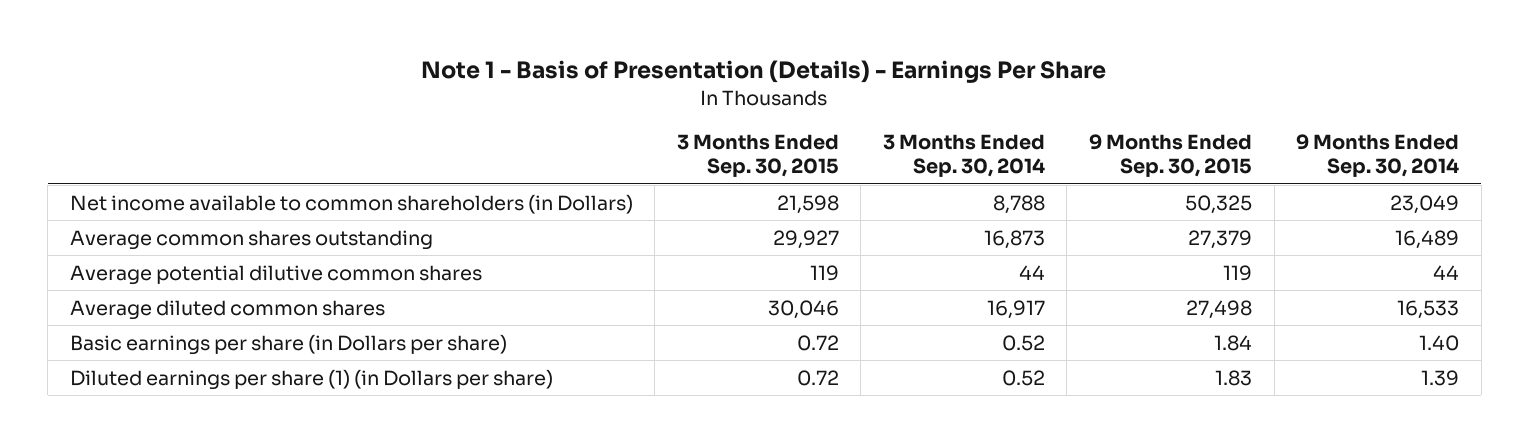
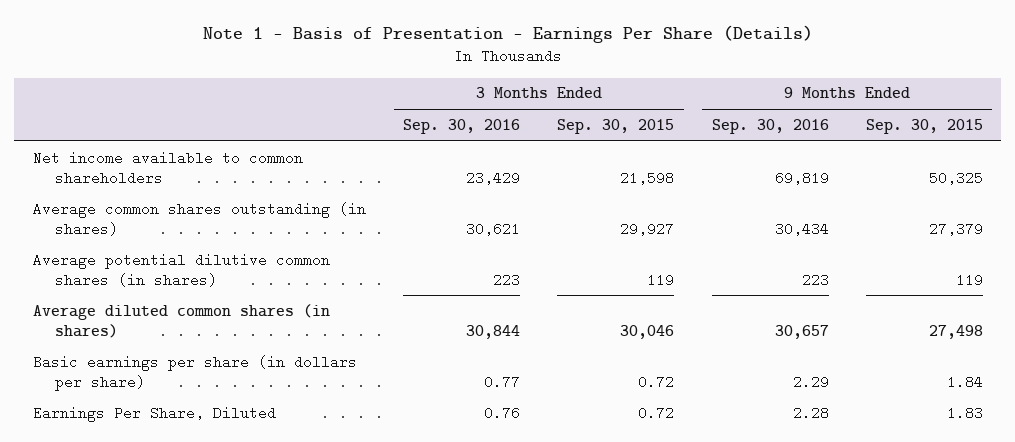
[421,60,1107,84] Note 1 - Basis of Presentation (Details) - Earnings Per Share -> [202,25,813,44] Note 1 - Basis of Presentation - Earnings Per Share (Details)
[882,134,1045,178] 3 Months Ended Sep. 30, 2014 -> none
[1296,134,1460,178] 9 Months Ended Sep. 30, 2014 -> none
none -> [402,118,520,134] Sep. 30, 2016
none -> [711,118,829,134] Sep. 30, 2016
[69,193,633,214] Net income available to common shareholders (in Dollars) -> [32,150,303,185] Net income available to common shareholders
[69,229,433,250] Average common shares outstanding -> [32,201,366,236] Average common shares outstanding (in shares)
[69,264,482,285] Average potential dilutive common shares -> [32,252,330,287] Average potential dilutive common shares (in shares)
[69,299,385,320] Average diluted common shares -> [32,303,330,338] Average diluted common shares (in shares)
[69,333,507,355] Basic earnings per share (in Dollars per share) -> [32,354,357,391] Basic earnings per share (in dollars per share)
[69,368,553,390] Diluted earnings per share (1) (in Dollars per share) -> [32,405,276,422] Earnings Per Share, Diluted

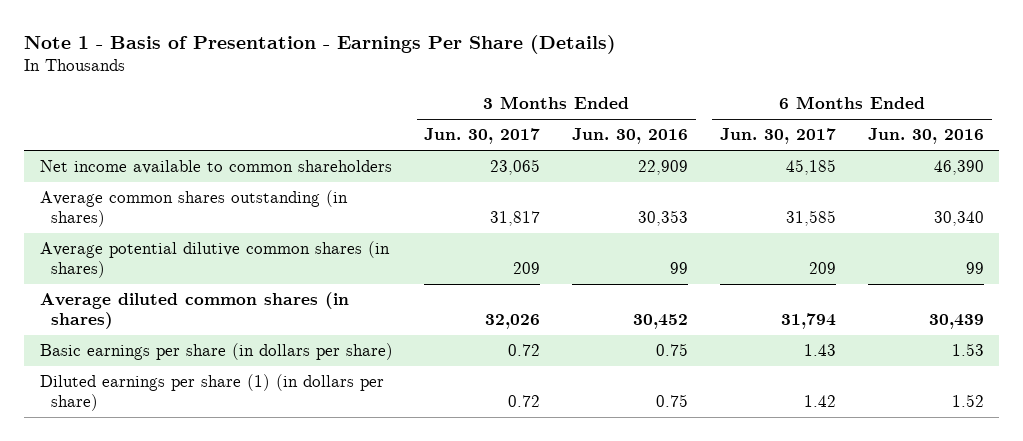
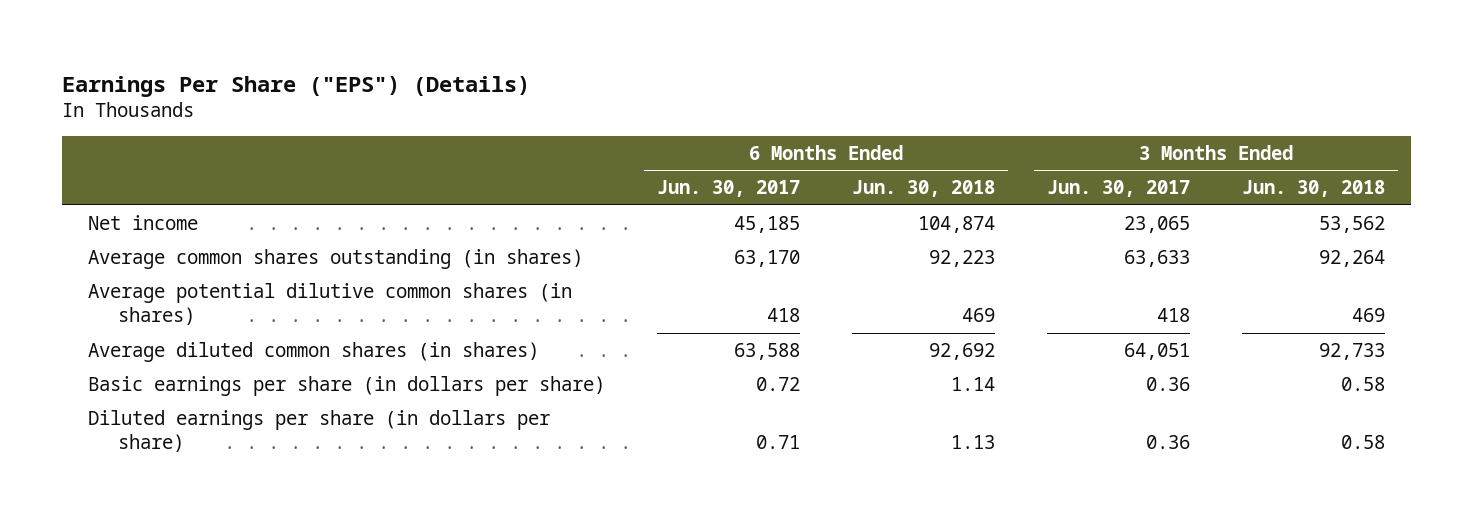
[23,35,616,55] Note 1 - Basis of Presentation - Earnings Per Share (Details) -> [62,75,531,97] Earnings Per Share ("EPS") (Details)
[572,128,689,145] Jun. 30, 2016 -> none
[867,128,984,145] Jun. 30, 2016 -> none
none -> [852,180,996,198] Jun. 30, 2018
none -> [1242,180,1386,198] Jun. 30, 2018
[39,160,392,175] Net income available to common shareholders -> [88,214,199,230] Net income
[490,210,541,226] 31,817 -> [1124,249,1191,267] 63,633
[785,209,836,226] 31,585 -> [734,249,801,267] 63,170
[513,261,541,274] 209 -> [1157,308,1191,323] 418
[808,261,836,274] 209 -> [767,308,801,323] 418
[485,313,541,329] 32,026 -> [1124,342,1191,360] 64,051
[780,312,836,329] 31,794 -> [734,342,801,360] 63,588
[508,344,541,357] 0.72 -> [1146,376,1191,391] 0.36
[803,344,836,357] 1.43 -> [756,376,801,391] 0.72
[39,374,384,411] Diluted earnings per share (1) (in dollars per share) -> [88,409,551,453] Diluted earnings per share (in dollars per share)
[508,394,541,407] 0.72 -> [1146,435,1191,450] 0.36
[803,394,836,407] 1.42 -> [756,435,801,450] 0.71

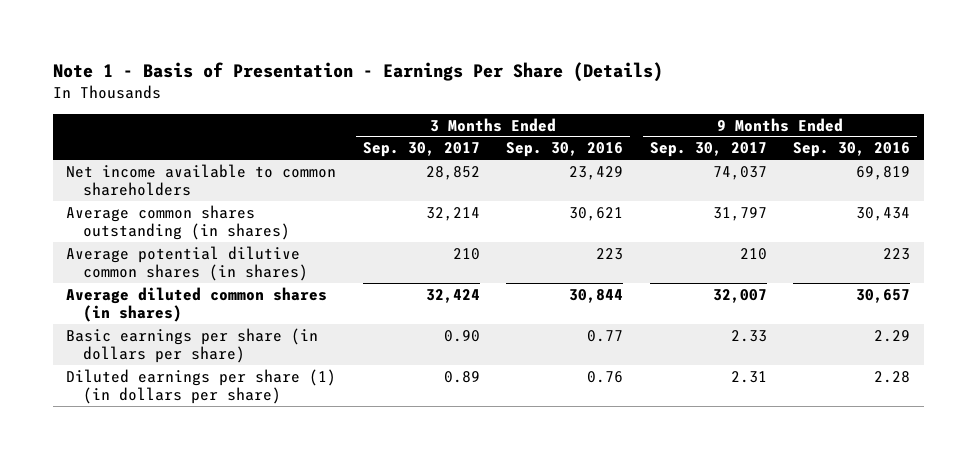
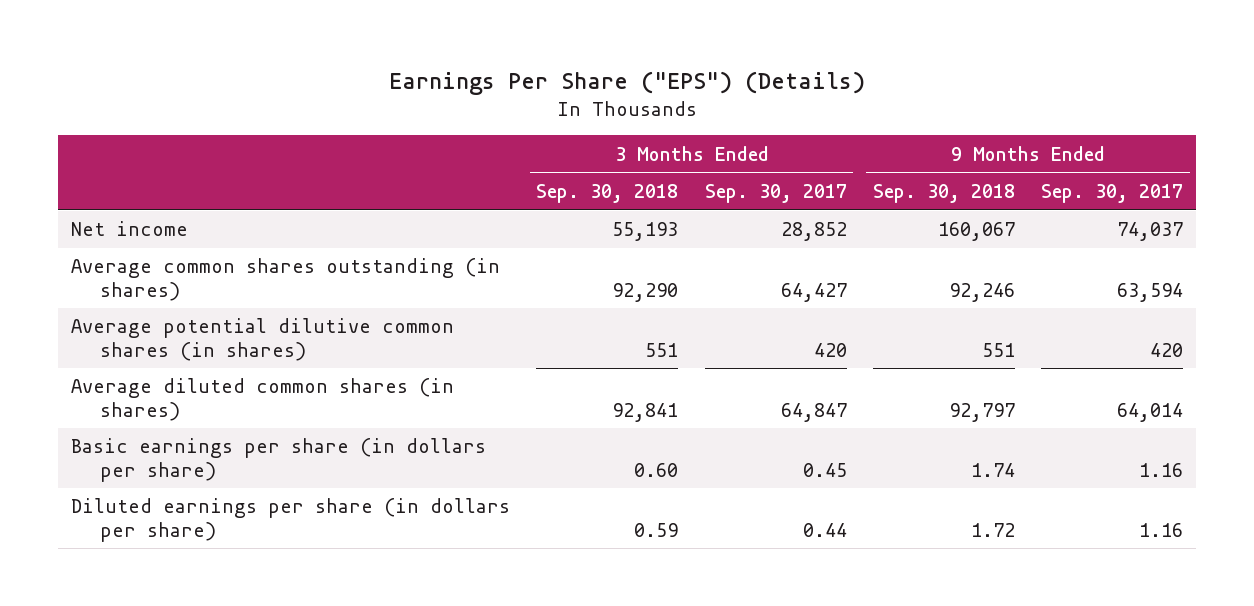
[52,62,663,83] Note 1 - Basis of Presentation - Earnings Per Share (Details) -> [389,70,866,95] Earnings Per Share ("EPS") (Details)
[506,142,624,158] Sep. 30, 2016 -> none
[793,142,911,158] Sep. 30, 2016 -> none
none -> [536,183,679,203] Sep. 30, 2018
none -> [872,183,1015,203] Sep. 30, 2018
[66,163,337,196] Net income available to common shareholders -> [71,221,189,237] Net income
[425,206,480,221] 32,214 -> [780,282,847,302] 64,427
[712,206,767,221] 31,797 -> [1117,282,1184,302] 63,594
[452,247,480,260] 210 -> [813,342,847,357] 420
[739,247,767,260] 210 -> [1150,342,1184,357] 420
[425,288,480,303] 32,424 -> [780,402,847,422] 64,847
[712,288,767,303] 32,007 -> [1117,402,1184,422] 64,014
[443,329,480,342] 0.90 -> [802,462,847,477] 0.45
[730,329,767,342] 2.33 -> [1139,462,1184,477] 1.16
[66,368,337,404] Diluted earnings per share (1) (in dollars per share) -> [71,498,511,542] Diluted earnings per share (in dollars per share)
[443,370,480,383] 0.89 -> [802,522,847,537] 0.44
[730,370,767,383] 2.31 -> [1139,522,1184,537] 1.16

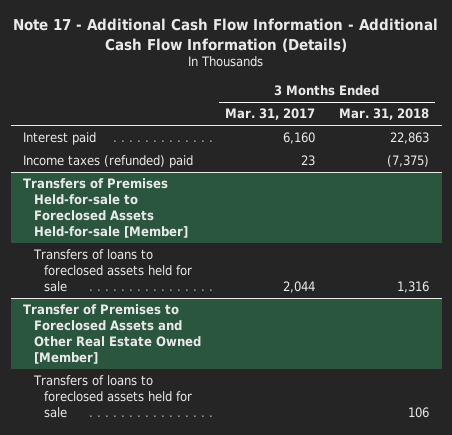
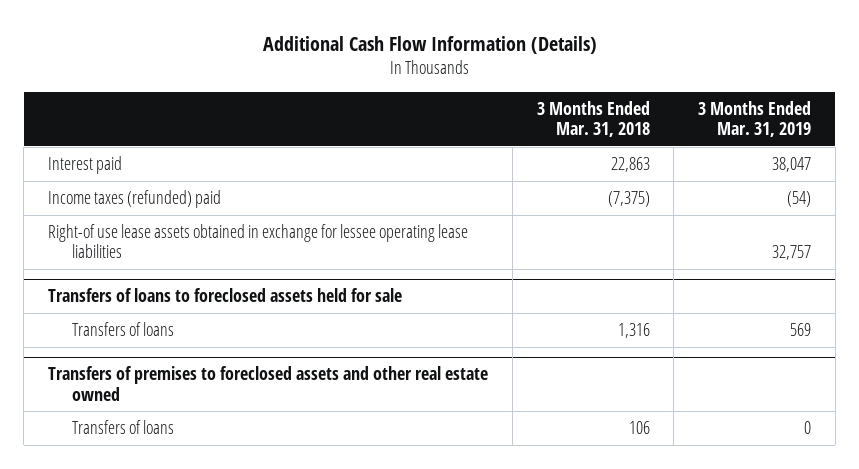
[13,18,439,52] Note 17 - Additional Cash Flow Information - Additional Cash Flow Information (Details) -> [262,35,597,54] Additional Cash Flow Information (Details)
[224,108,315,121] Mar. 31, 2017 -> none
none -> [698,100,812,138] 3 Months Ended Mar. 31, 2019
none -> [48,223,469,259] Right-of use lease assets obtained in exchange for lessee operating lease liabilities
[23,178,188,238] Transfers of Premises Held-for-sale to Foreclosed Assets Held-for-sale [Member] -> [48,288,403,303] Transfers of loans to foreclosed assets held for sale
[32,249,193,293] Transfers of loans to foreclosed assets held for sale -> [71,321,174,336] Transfers of loans
[23,304,201,364] Transfer of Premises to Foreclosed Assets and Other Real Estate Owned [Member] -> [48,366,489,401] Transfers of premises to foreclosed assets and other real estate owned
[32,375,193,419] Transfers of loans to foreclosed assets held for sale -> [71,419,174,434] Transfers of loans

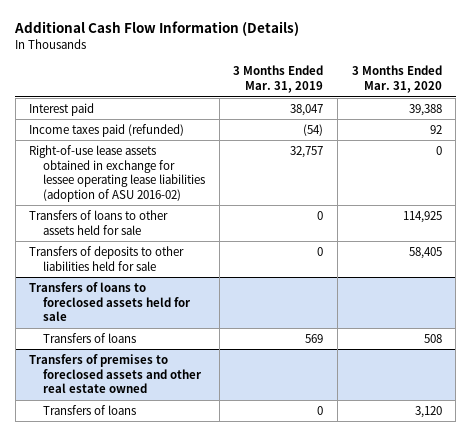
[536,100,650,138] 3 Months Ended Mar. 31, 2018 -> none
none -> [351,65,442,94] 3 Months Ended Mar. 31, 2020
[48,189,222,208] Income taxes (refunded) paid -> [29,123,185,137] Income taxes paid (refunded)
[48,223,469,259] Right-of use lease assets obtained in exchange for lessee operating lease liabilities -> [29,144,206,203] Right-of-use lease assets obtained in exchange for lessee operating lease liabilities (adoption of ASU 2016-02)
none -> [29,209,169,235] Transfers of loans to other assets held for sale
none -> [29,245,185,271] Transfers of deposits to other liabilities held for sale

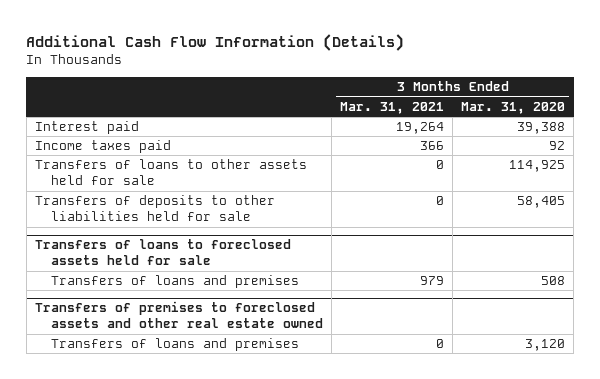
[233,65,324,94] 3 Months Ended Mar. 31, 2019 -> none
none -> [340,101,445,114] Mar. 31, 2021
[29,144,206,203] Right-of-use lease assets obtained in exchange for lessee operating lease liabilities (adoption of ASU 2016-02) -> none
[29,123,185,137] Income taxes paid (refunded) -> [34,140,171,154] Income taxes paid
[43,332,137,343] Transfers of loans -> [51,275,300,289] Transfers of loans and premises
[43,404,137,415] Transfers of loans -> [51,338,300,352] Transfers of loans and premises

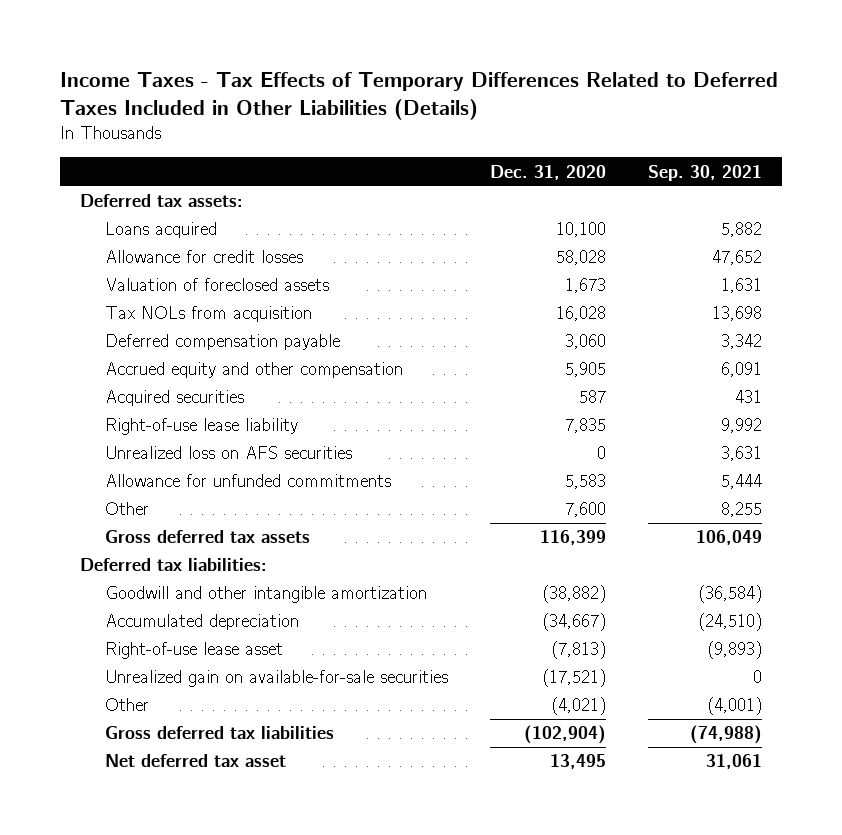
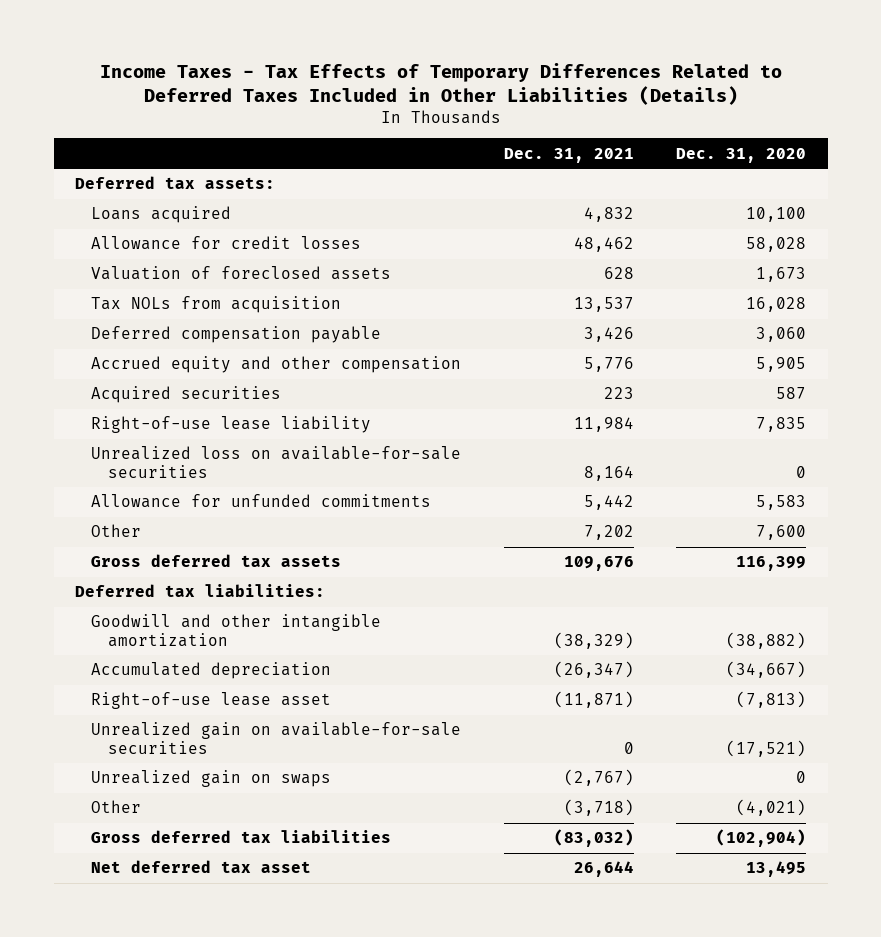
[647,164,762,181] Sep. 30, 2021 -> none
none -> [503,147,634,163] Dec. 31, 2021
[105,446,353,460] Unrealized loss on AFS securities -> [91,446,462,478] Unrealized loss on available-for-sale securities
none -> [91,770,332,788] Unrealized gain on swaps

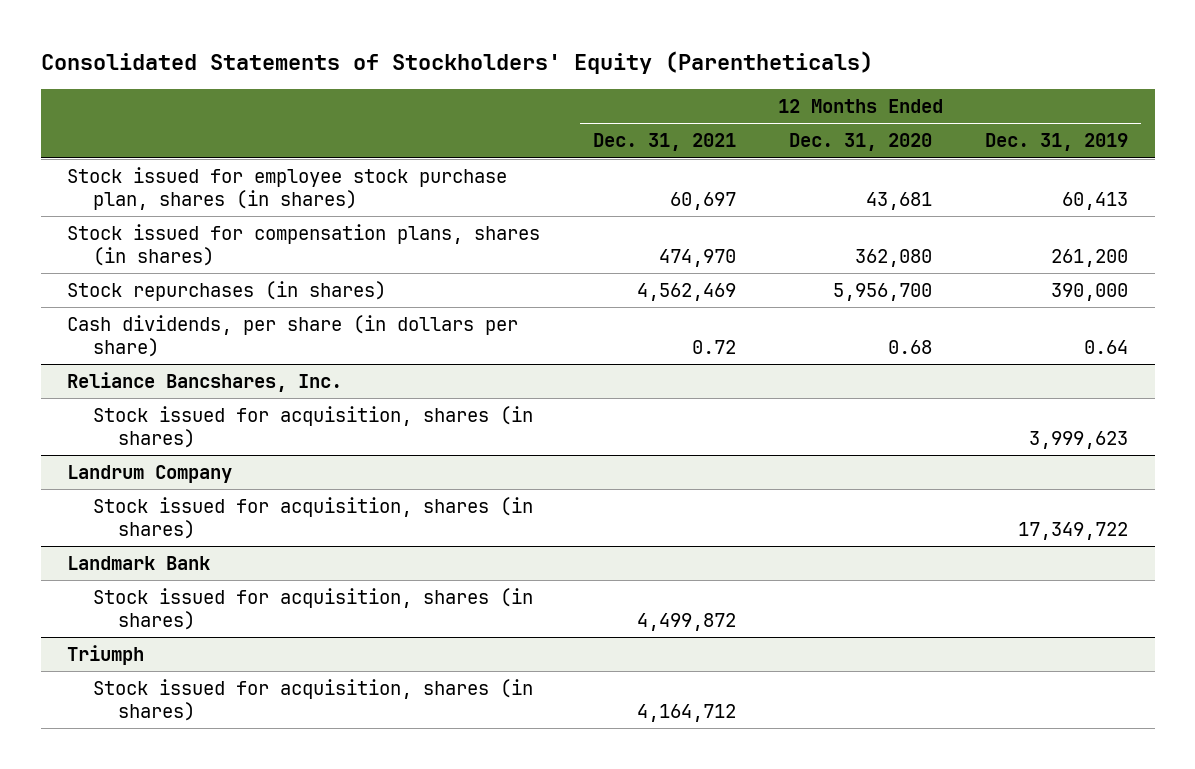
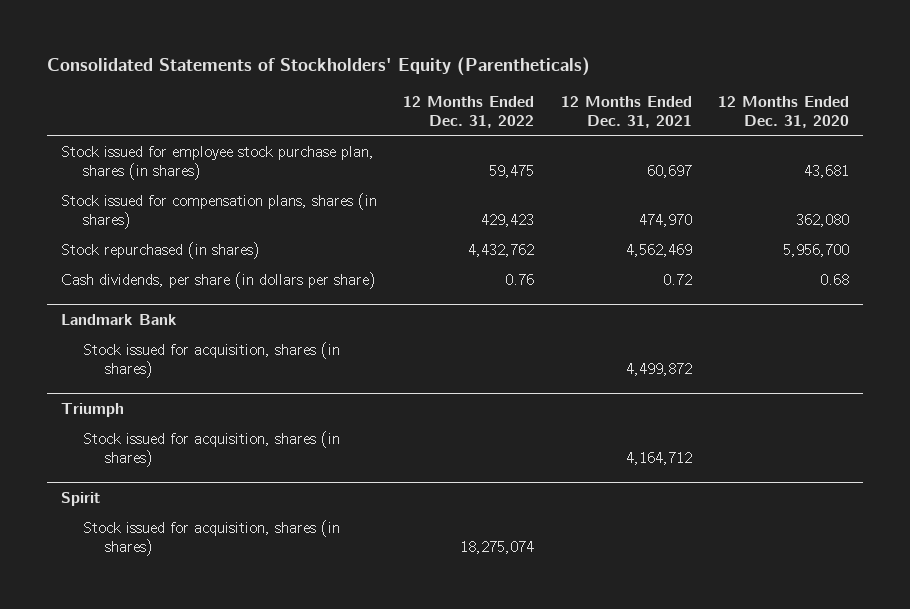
[985,133,1129,152] Dec. 31, 2019 -> none
none -> [403,96,535,129] 12 Months Ended Dec. 31, 2022
[67,281,387,302] Stock repurchases (in shares) -> [60,242,260,260] Stock repurchased (in shares)
[67,372,343,393] Reliance Bancshares, Inc. -> none
[92,406,533,448] Stock issued for acquisition, shares (in shares) -> none
[67,465,233,484] Landrum Company -> none
[92,497,533,539] Stock issued for acquisition, shares (in shares) -> none
none -> [60,491,100,506] Spirit
none -> [82,520,340,557] Stock issued for acquisition, shares (in shares)

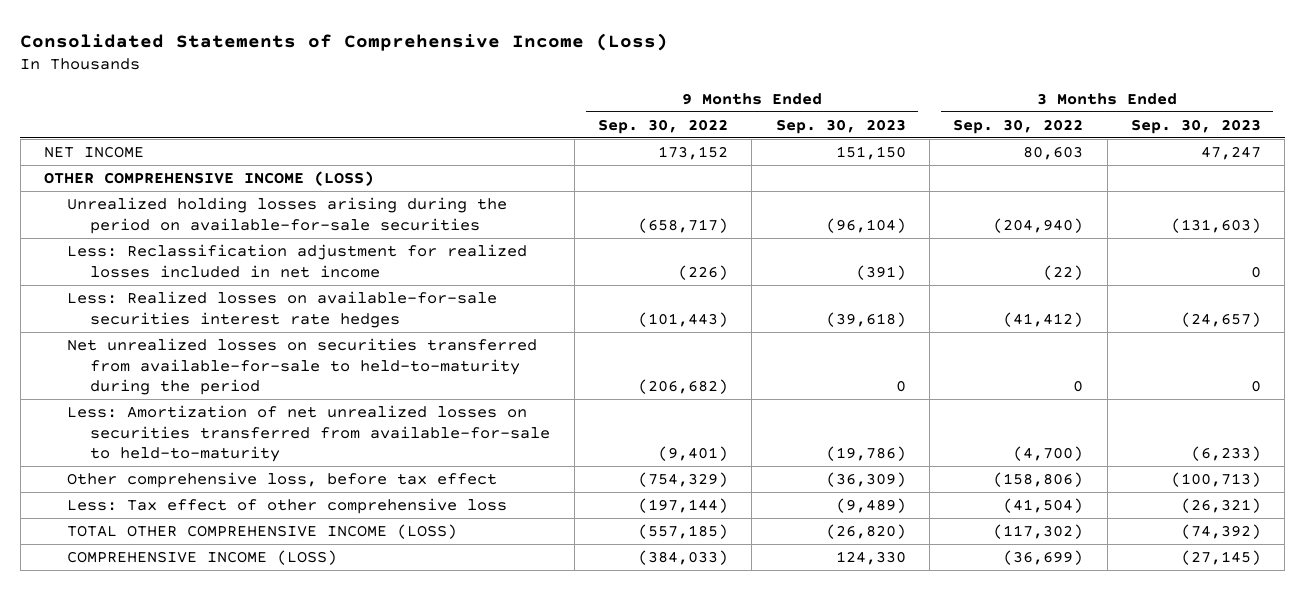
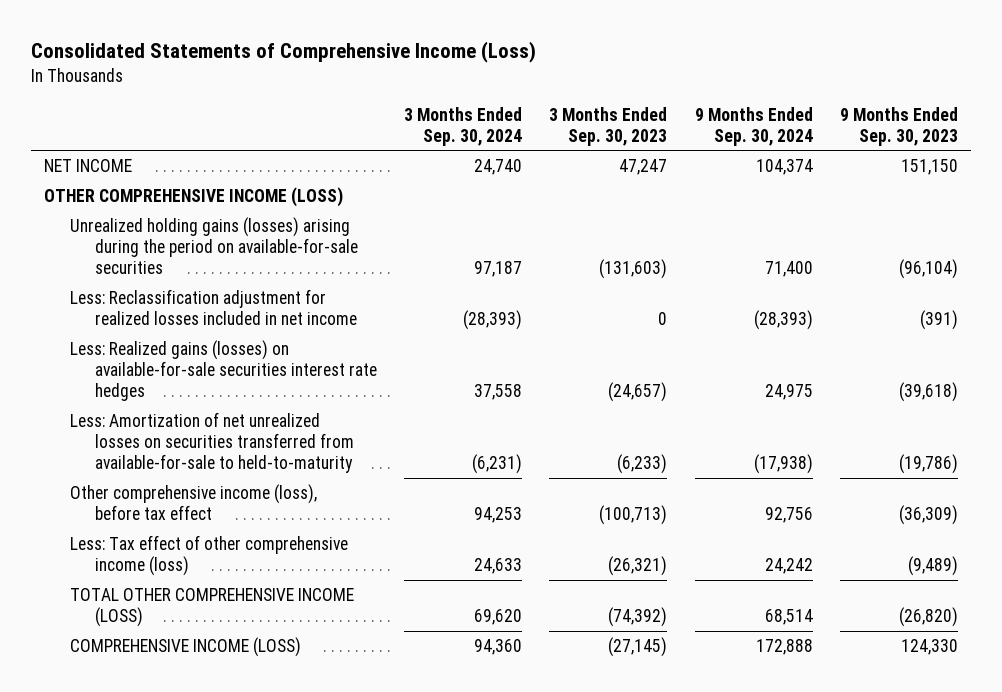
[598,118,729,134] Sep. 30, 2022 -> none
[953,118,1084,134] Sep. 30, 2022 -> none
none -> [404,106,523,146] 3 Months Ended Sep. 30, 2024
none -> [694,106,813,146] 9 Months Ended Sep. 30, 2024
[67,196,508,234] Unrealized holding losses arising during the period on available-for-sale securities -> [69,217,359,274] Unrealized holding gains (losses) arising during the period on available-for-sale securities
[67,337,538,396] Net unrealized losses on securities transferred from available-for-sale to held-to-maturity during the period -> none
[67,290,498,328] Less: Realized losses on available-for-sale securities interest rate hedges -> [69,340,378,401] Less: Realized gains (losses) on available-for-sale securities interest rate hedges
[67,471,498,488] Other comprehensive loss, before tax effect -> [69,484,317,521] Other comprehensive income (loss), before tax effect
[67,497,508,514] Less: Tax effect of other comprehensive loss -> [69,535,348,577] Less: Tax effect of other comprehensive income (loss)

